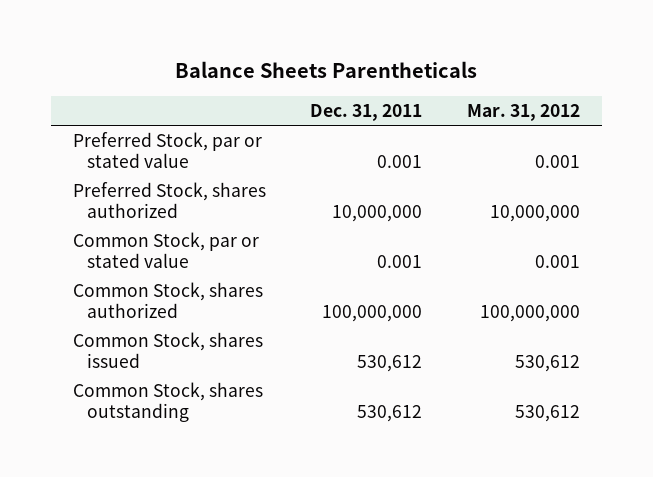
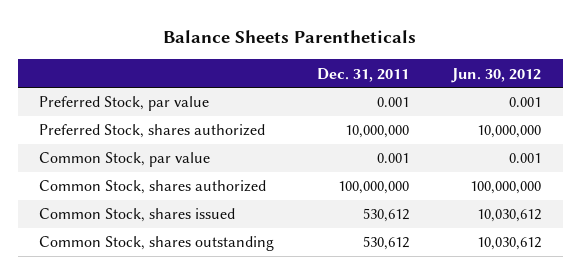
[466,103,580,121] Mar. 31, 2012 -> none
none -> [451,67,542,83] Jun. 30, 2012
[73,132,263,168] Preferred Stock, par or stated value -> [39,96,210,112] Preferred Stock, par value
[73,232,260,268] Common Stock, par or stated value -> [39,152,211,168] Common Stock, par value

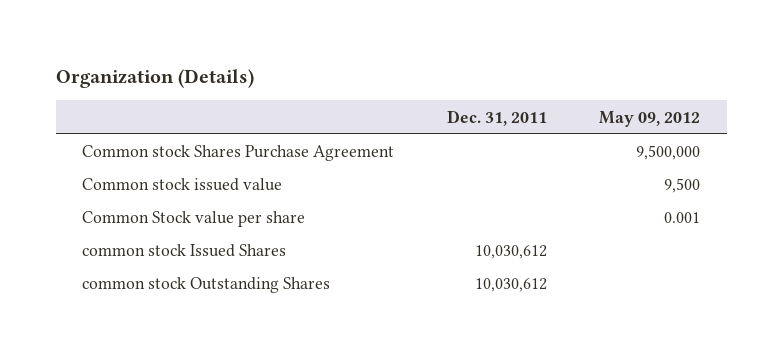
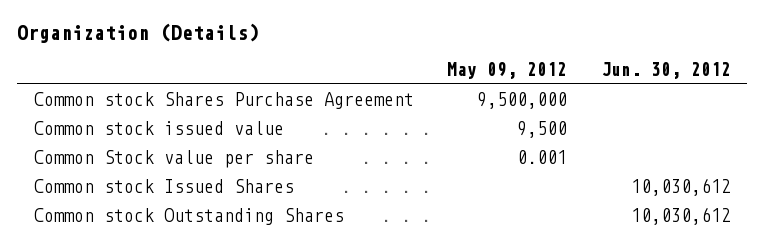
[446,109,547,126] Dec. 31, 2011 -> none
none -> [600,61,731,79] Jun. 30, 2012
[81,244,286,258] common stock Issued Shares -> [33,179,294,194] Common stock Issued Shares
[81,277,330,294] common stock Outstanding Shares -> [33,208,344,226] Common stock Outstanding Shares

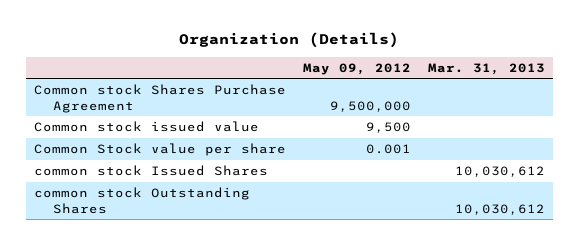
[600,61,731,79] Jun. 30, 2012 -> none
none -> [427,62,545,75] Mar. 31, 2013
[33,179,294,194] Common stock Issued Shares -> [33,165,268,177] common stock Issued Shares
[33,208,344,226] Common stock Outstanding Shares -> [33,187,250,214] common stock Outstanding Shares

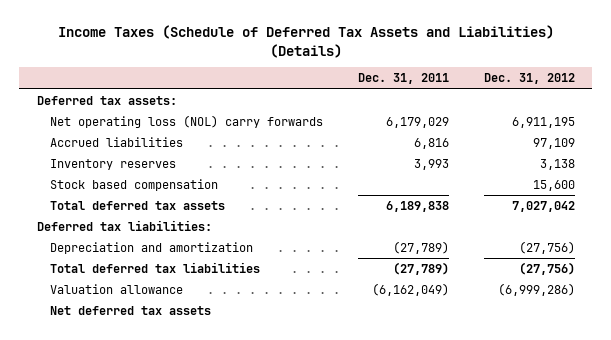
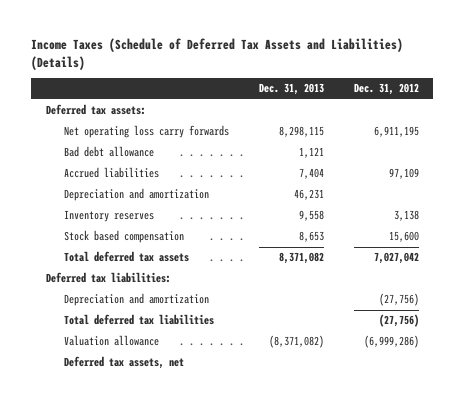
[357,73,449,85] Dec. 31, 2011 -> none
none -> [258,83,324,96] Dec. 31, 2013
[49,115,323,129] Net operating loss (NOL) carry forwards -> [63,125,229,139] Net operating loss carry forwards
none -> [63,146,154,158] Bad debt allowance
none -> [63,188,209,202] Depreciation and amortization
[49,306,211,316] Net deferred tax assets -> [63,356,184,370] Deferred tax assets, net

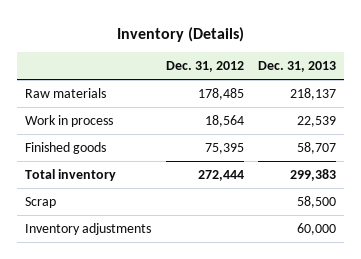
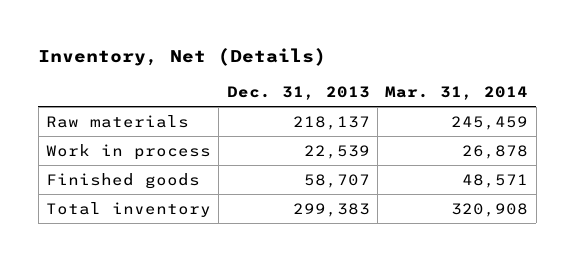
[116,26,244,42] Inventory (Details) -> [38,47,327,66] Inventory, Net (Details)
[165,61,244,73] Dec. 31, 2012 -> none
none -> [385,85,529,100] Mar. 31, 2014
[24,196,56,208] Scrap -> none
[24,222,151,235] Inventory adjustments -> none

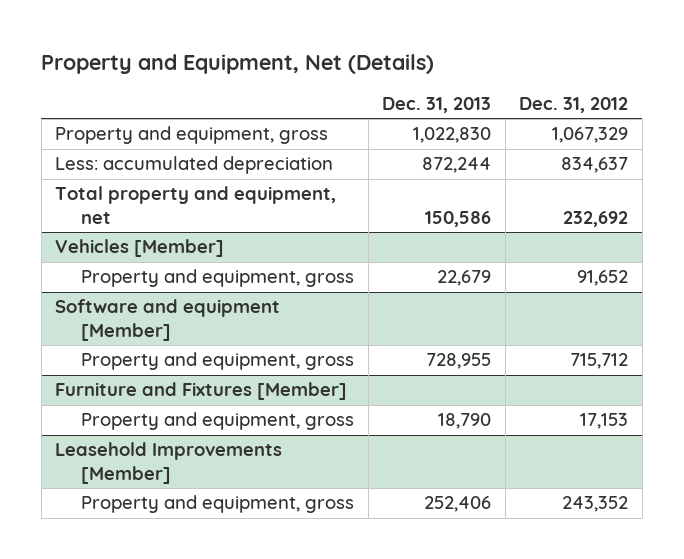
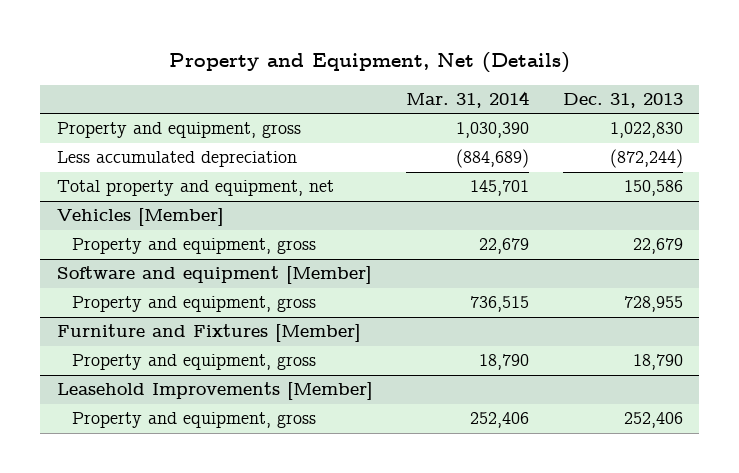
[519,97,629,114] Dec. 31, 2012 -> none
none -> [406,91,530,109] Mar. 31, 2014
[55,156,334,175] Less: accumulated depreciation -> [56,151,297,168] Less accumulated depreciation
[422,157,492,174] 872,244 -> [609,149,683,169] (872,244)

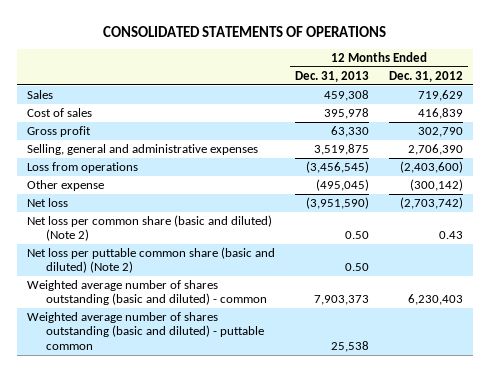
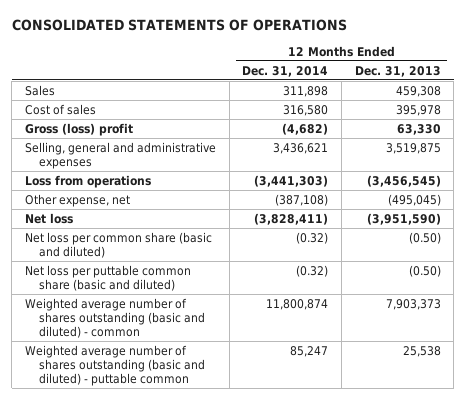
[389,70,464,82] Dec. 31, 2012 -> none
none -> [242,65,329,77] Dec. 31, 2014
[27,125,92,137] Gross profit -> [24,122,133,136] Gross (loss) profit
[27,179,105,191] Other expense -> [24,193,130,207] Other expense, net
[27,214,273,242] Net loss per common share (basic and diluted) (Note 2) -> [24,231,212,259] Net loss per common share (basic and diluted)
[345,231,370,240] 0.50 -> [408,231,441,244] (0.50)
[27,246,276,274] Net loss per puttable common share (basic and diluted) (Note 2) -> [24,264,191,292] Net loss per puttable common share (basic and diluted)
[345,263,370,272] 0.50 -> [408,264,441,277] (0.50)

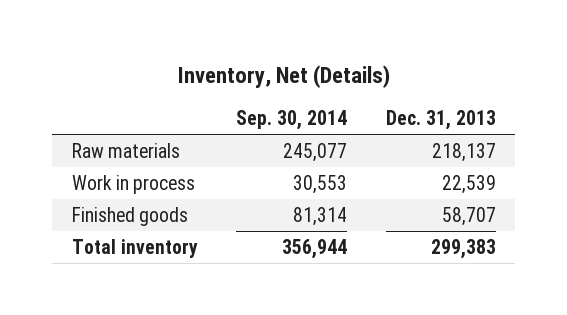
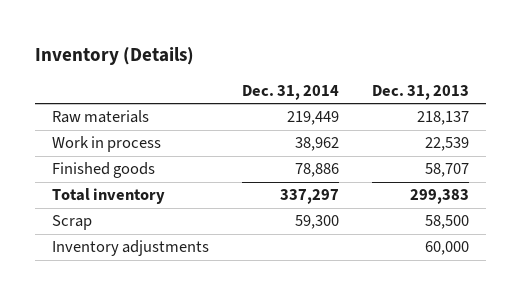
[177,64,390,88] Inventory, Net (Details) -> [35,46,195,65] Inventory (Details)
[236,110,348,131] Sep. 30, 2014 -> none
none -> [242,84,340,100] Dec. 31, 2014
none -> [51,215,92,231] Scrap
none -> [51,240,209,257] Inventory adjustments

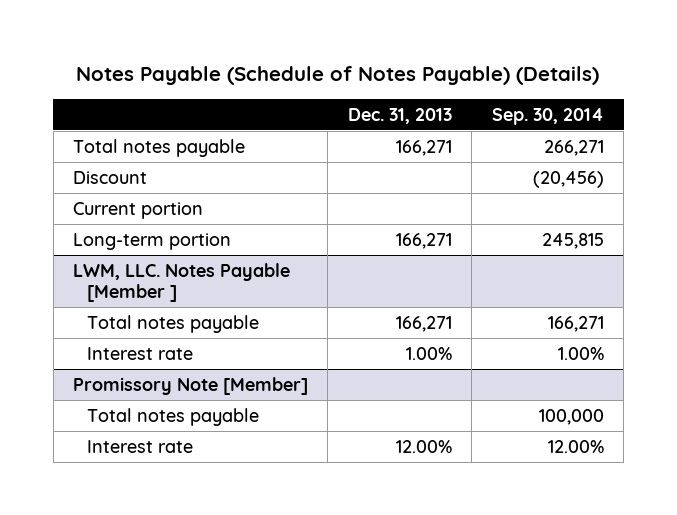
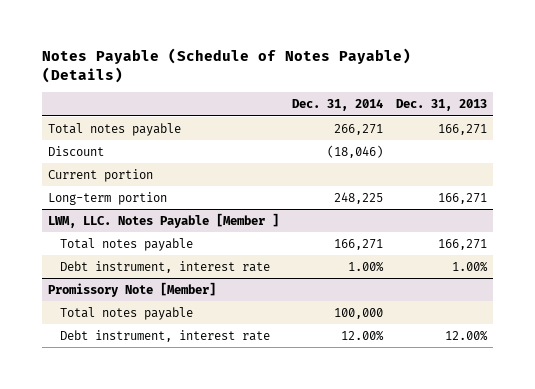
[491,107,604,125] Sep. 30, 2014 -> none
none -> [291,99,383,112] Dec. 31, 2014
[86,346,193,360] Interest rate -> [60,260,271,273] Debt instrument, interest rate
[86,439,193,453] Interest rate -> [60,329,271,342] Debt instrument, interest rate

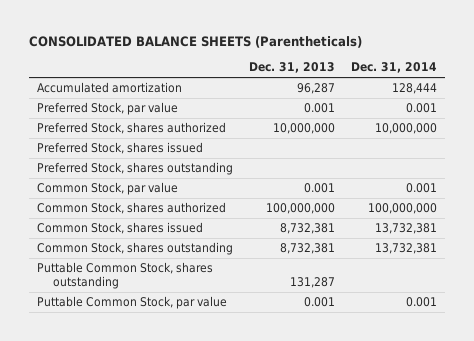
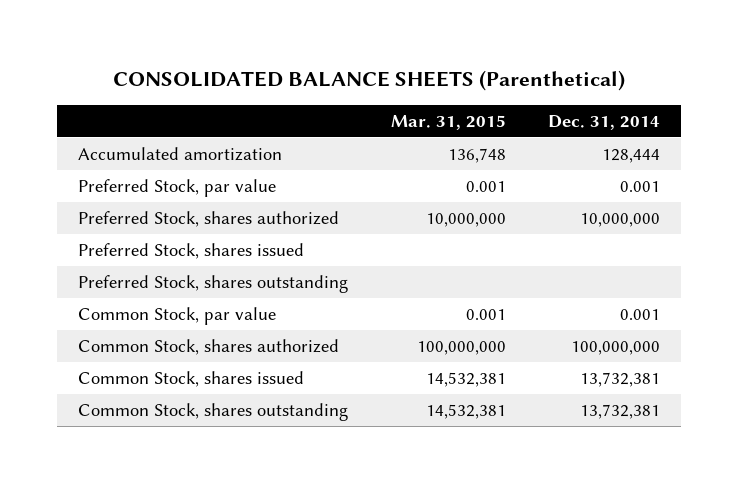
[28,35,362,48] CONSOLIDATED BALANCE SHEETS (Parentheticals) -> [113,70,626,92] CONSOLIDATED BALANCE SHEETS (Parenthetical)
[248,62,335,74] Dec. 31, 2013 -> none
none -> [390,114,506,130] Mar. 31, 2015
[36,262,213,289] Puttable Common Stock, shares outstanding -> none
[36,296,227,310] Puttable Common Stock, par value -> none

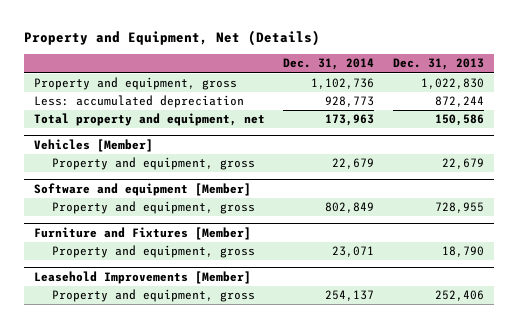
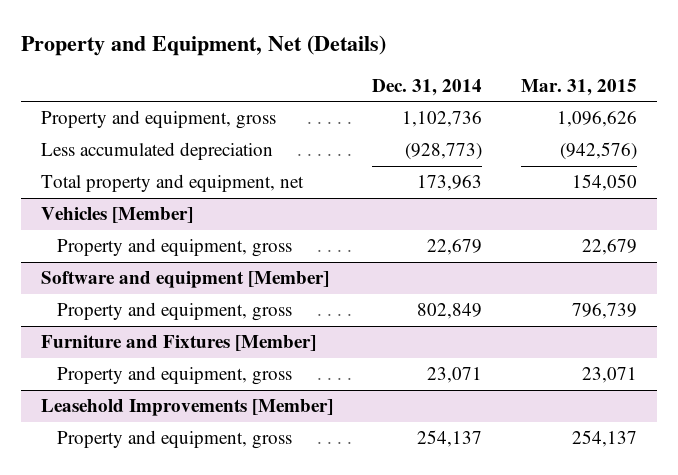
[393,58,485,71] Dec. 31, 2013 -> none
none -> [521,79,638,97] Mar. 31, 2015
[33,95,244,109] Less: accumulated depreciation -> [40,142,273,161] Less accumulated depreciation
[325,96,375,108] 928,773 -> [404,143,482,161] (928,773)

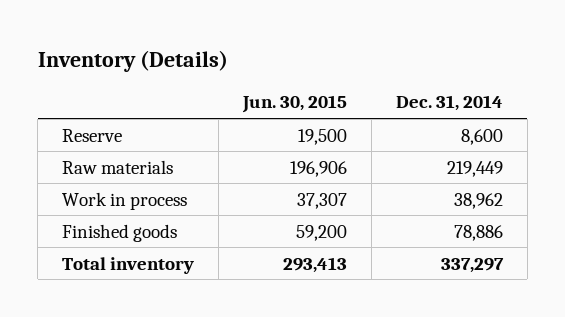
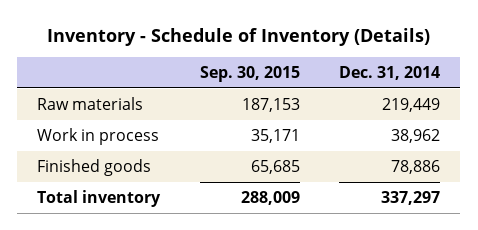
[37,49,228,72] Inventory (Details) -> [46,27,430,46] Inventory - Schedule of Inventory (Details)
[241,95,347,114] Jun. 30, 2015 -> none
none -> [199,66,300,83] Sep. 30, 2015
[62,128,123,142] Reserve -> none

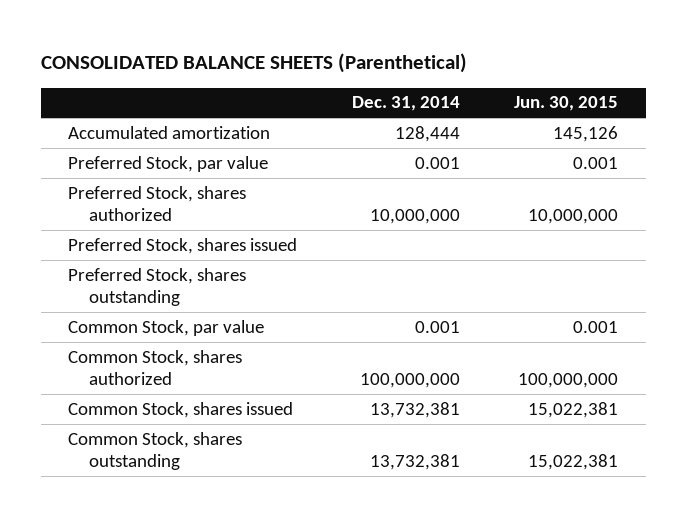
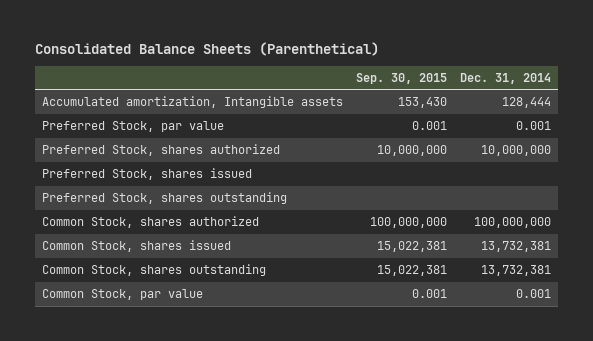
[40,53,467,74] CONSOLIDATED BALANCE SHEETS (Parenthetical) -> [35,41,380,56] Consolidated Balance Sheets (Parenthetical)
[514,96,619,112] Jun. 30, 2015 -> none
none -> [356,72,448,84] Sep. 30, 2015
[67,125,270,139] Accumulated amortization -> [41,96,343,109] Accumulated amortization, Intangible assets
[67,319,264,336] Common Stock, par value -> [41,289,203,301] Common Stock, par value

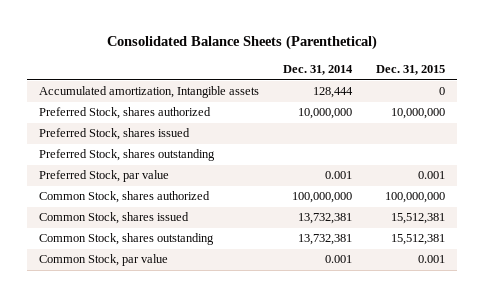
[356,72,448,84] Sep. 30, 2015 -> none
none -> [375,65,445,76] Dec. 31, 2015
[41,121,224,133] Preferred Stock, par value -> [38,170,169,183] Preferred Stock, par value

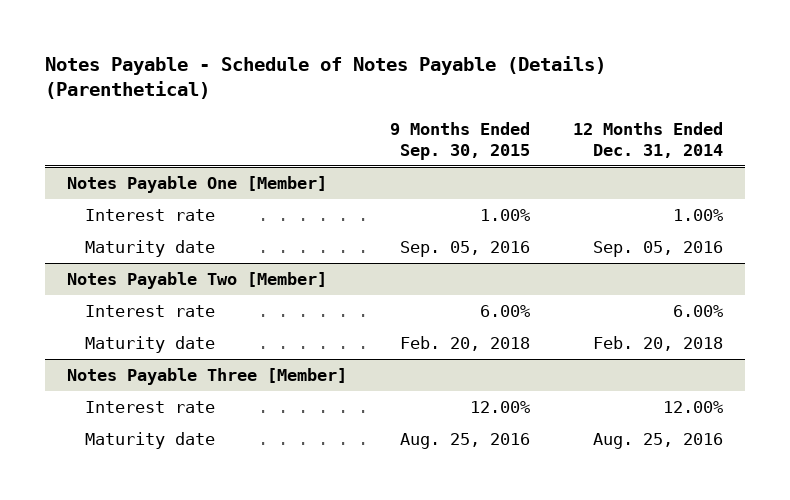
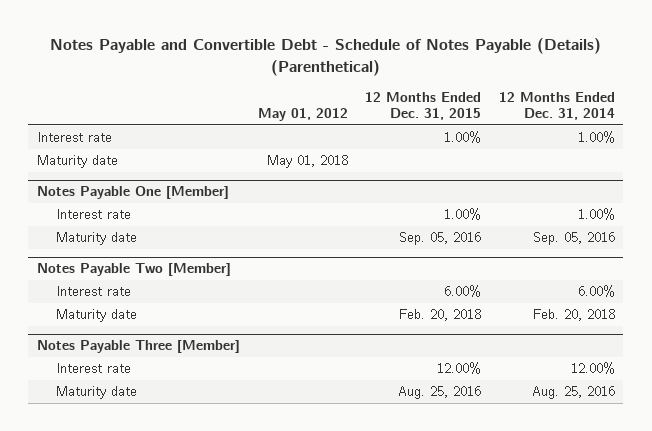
[45,55,607,100] Notes Payable - Schedule of Notes Payable (Details) (Parenthetical) -> [49,37,601,76] Notes Payable and Convertible Debt - Schedule of Notes Payable (Details) (Parenthetical)
[390,121,531,160] 9 Months Ended Sep. 30, 2015 -> none
none -> [257,107,348,121] May 01, 2012
none -> [365,91,482,120] 12 Months Ended Dec. 31, 2015
none -> [37,132,113,143] Interest rate
none -> [37,155,119,169] Maturity date

